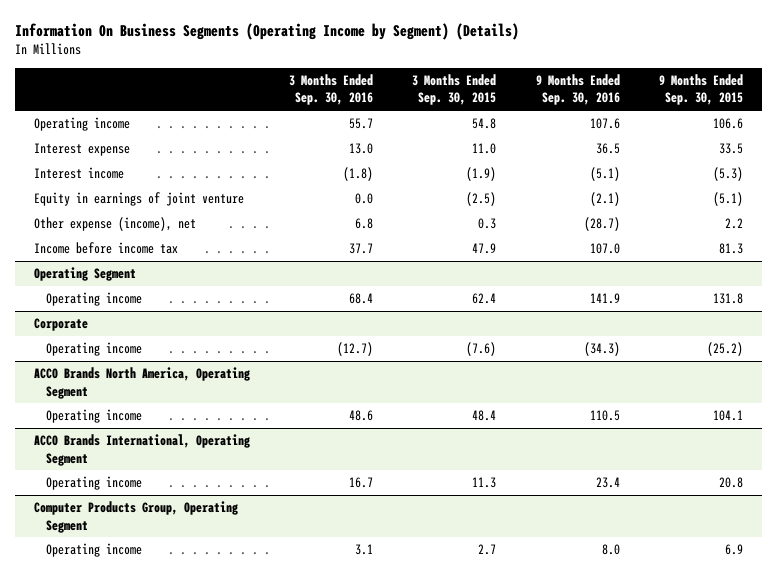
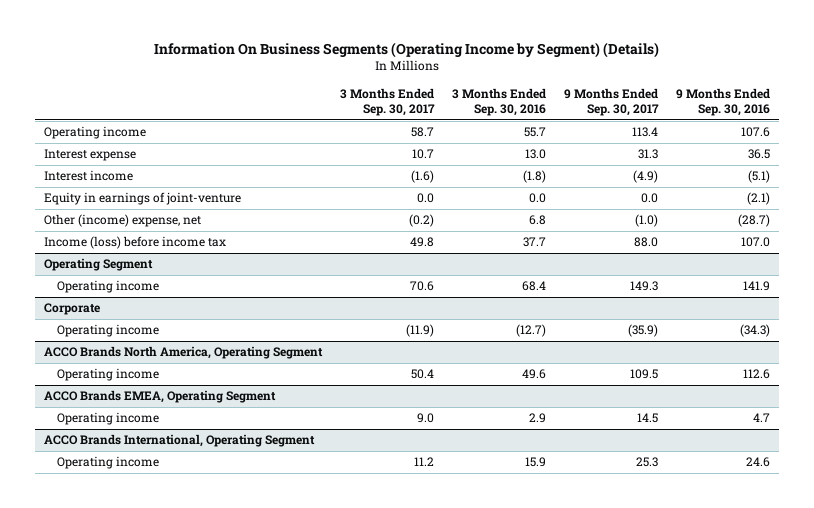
[412,74,497,106] 3 Months Ended Sep. 30, 2015 -> none
[658,74,743,106] 9 Months Ended Sep. 30, 2015 -> none
none -> [339,87,435,117] 3 Months Ended Sep. 30, 2017
none -> [563,87,659,117] 9 Months Ended Sep. 30, 2017
[34,192,245,207] Equity in earnings of joint venture -> [43,192,241,206] Equity in earnings of joint-venture
[34,217,197,232] Other expense (income), net -> [43,214,201,228] Other (income) expense, net
[34,242,179,255] Income before income tax -> [43,236,226,250] Income (loss) before income tax
[349,410,374,422] 48.6 -> [521,369,546,380] 49.6
[589,410,620,422] 110.5 -> [742,369,770,380] 112.6
none -> [43,390,276,404] ACCO Brands EMEA, Operating Segment
none -> [56,412,159,426] Operating income
[34,501,239,533] Computer Products Group, Operating Segment -> none
[45,543,142,558] Operating income -> none
[349,477,374,489] 16.7 -> [524,457,546,468] 15.9
[595,477,620,489] 23.4 -> [745,457,770,468] 24.6

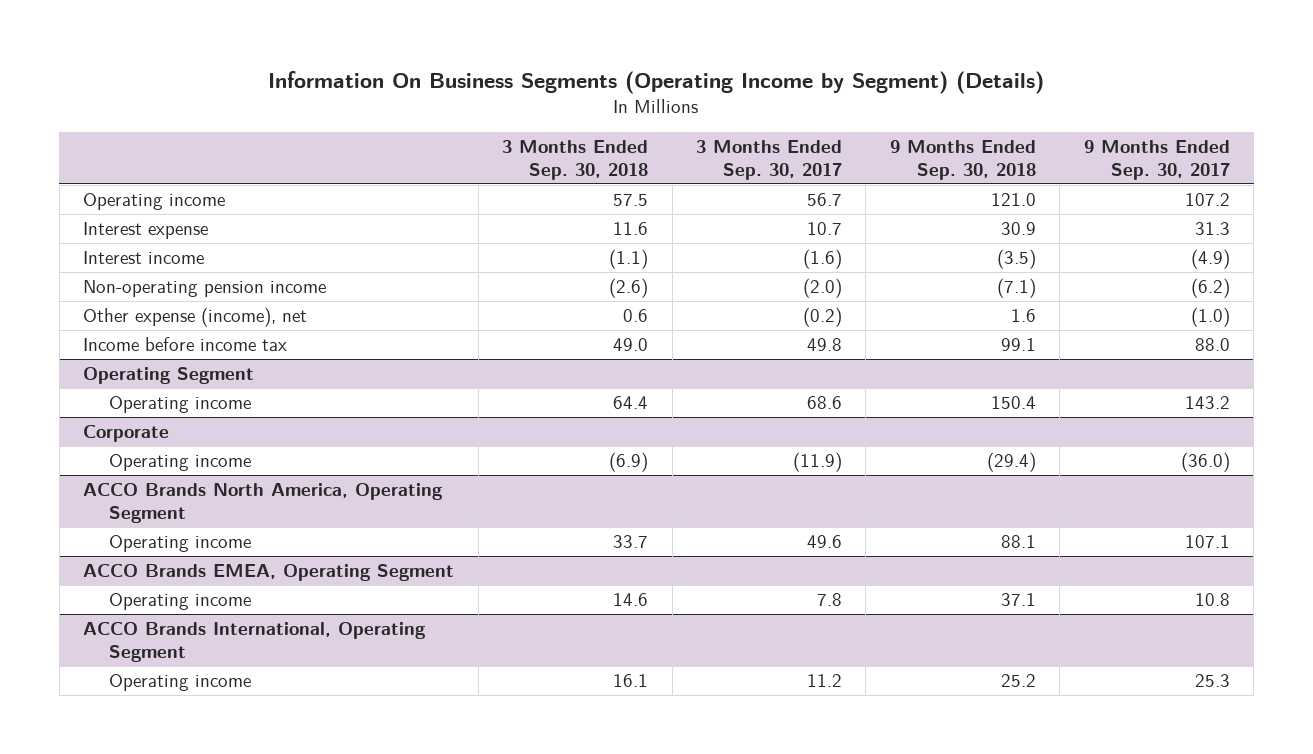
[451,87,546,117] 3 Months Ended Sep. 30, 2016 -> none
[675,87,770,117] 9 Months Ended Sep. 30, 2016 -> none
none -> [502,139,649,180] 3 Months Ended Sep. 30, 2018
none -> [889,139,1036,180] 9 Months Ended Sep. 30, 2018
[410,127,434,138] 58.7 -> [806,193,842,207] 56.7
[631,127,658,138] 113.4 -> [1184,193,1230,207] 107.2
[43,192,241,206] Equity in earnings of joint-venture -> none
none -> [83,280,327,298] Non-operating pension income
[43,214,201,228] Other (income) expense, net -> [83,307,308,328] Other expense (income), net
[43,236,226,250] Income (loss) before income tax -> [83,337,288,352] Income before income tax
[409,281,434,292] 70.6 -> [806,396,842,410] 68.6
[629,281,658,292] 149.3 -> [1184,396,1230,410] 143.2
[627,324,658,338] (35.9) -> [1180,452,1230,473] (36.0)
[410,369,434,380] 50.4 -> [806,535,842,549] 49.6
[629,369,658,380] 109.5 -> [1184,535,1230,549] 107.1
[416,413,434,424] 9.0 -> [816,593,842,607] 7.8
[636,413,658,424] 14.5 -> [1194,593,1230,607] 10.8

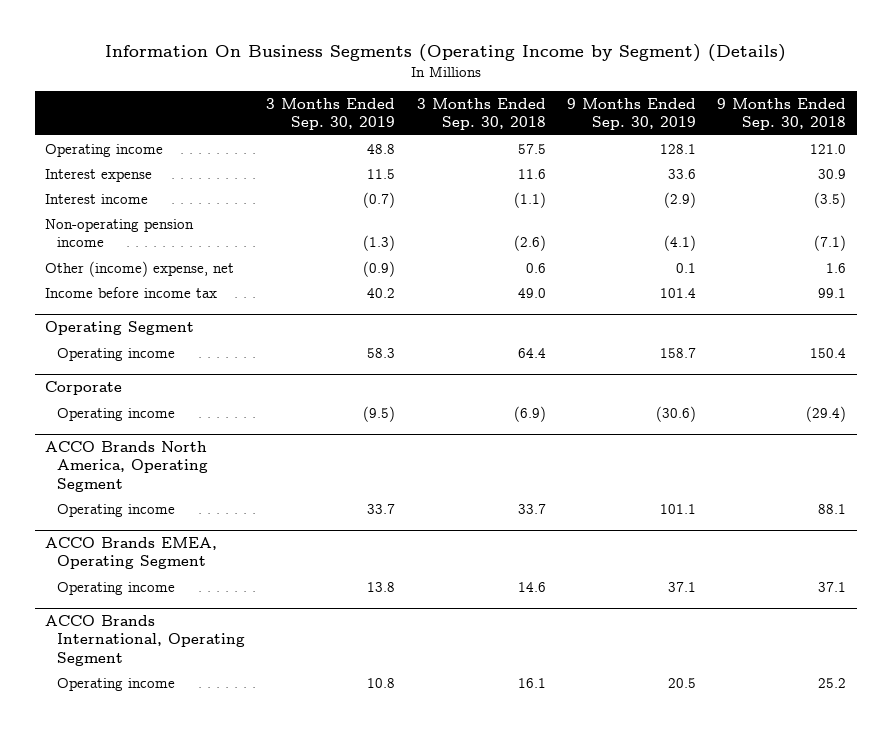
[695,139,842,180] 3 Months Ended Sep. 30, 2017 -> none
[1083,139,1230,180] 9 Months Ended Sep. 30, 2017 -> none
none -> [266,97,396,131] 3 Months Ended Sep. 30, 2019
none -> [566,97,696,131] 9 Months Ended Sep. 30, 2019
[83,307,308,328] Other expense (income), net -> [45,260,235,277] Other (income) expense, net

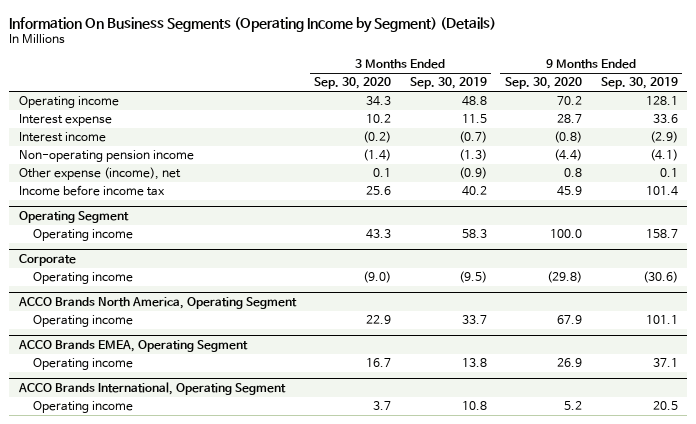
[416,97,546,131] 3 Months Ended Sep. 30, 2018 -> none
[717,97,847,131] 9 Months Ended Sep. 30, 2018 -> none
none -> [314,77,392,90] Sep. 30, 2020
none -> [505,77,583,90] Sep. 30, 2020
[45,260,235,277] Other (income) expense, net -> [18,167,181,181] Other expense (income), net

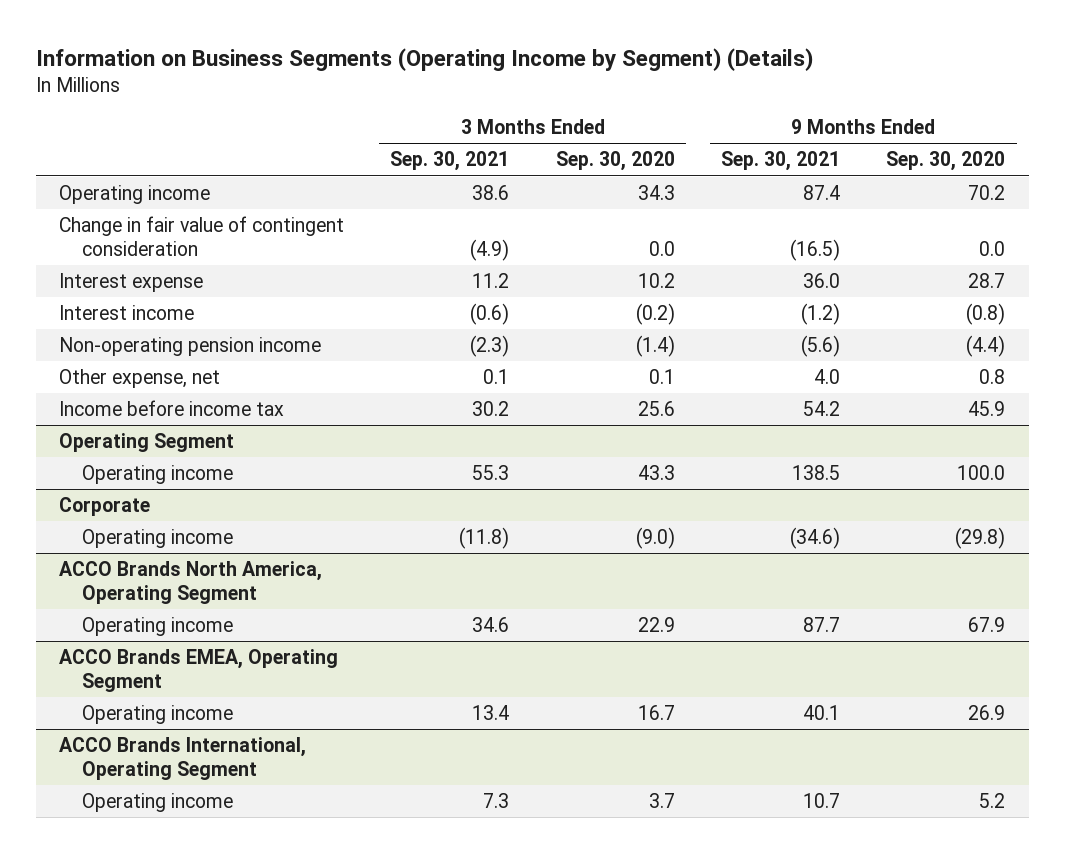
[9,16,497,33] Information On Business Segments (Operating Income by Segment) (Details) -> [35,48,813,72] Information on Business Segments (Operating Income by Segment) (Details)
[409,77,487,90] Sep. 30, 2019 -> none
[600,77,678,90] Sep. 30, 2019 -> none
none -> [390,151,510,172] Sep. 30, 2021
none -> [721,151,841,172] Sep. 30, 2021
none -> [59,215,345,257] Change in fair value of contingent consideration
[18,167,181,181] Other expense (income), net -> [59,368,221,388] Other expense, net

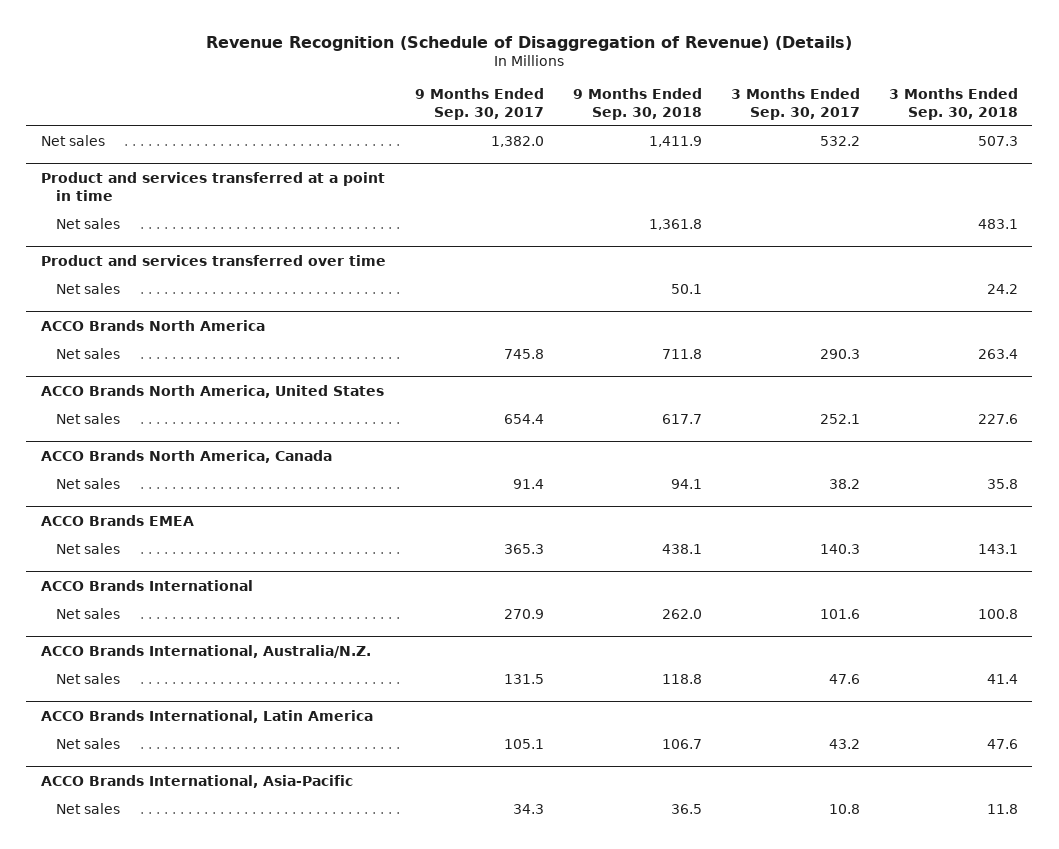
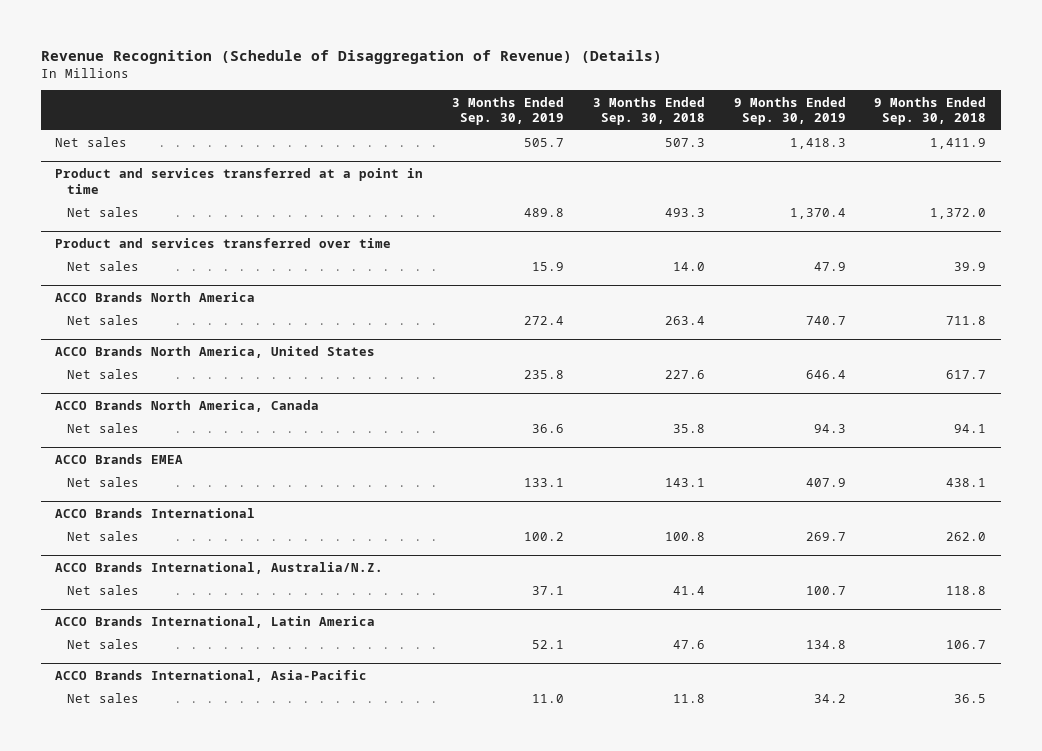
[414,88,544,120] 9 Months Ended Sep. 30, 2017 -> none
[730,88,860,120] 3 Months Ended Sep. 30, 2017 -> none
none -> [452,96,565,126] 3 Months Ended Sep. 30, 2019
none -> [733,96,846,126] 9 Months Ended Sep. 30, 2019
[648,219,702,231] 1,361.8 -> [930,208,987,220] 1,372.0
[977,219,1018,230] 483.1 -> [664,208,705,218] 493.3
[670,284,702,295] 50.1 -> [954,262,987,272] 39.9
[986,284,1018,295] 24.2 -> [672,262,705,272] 14.0

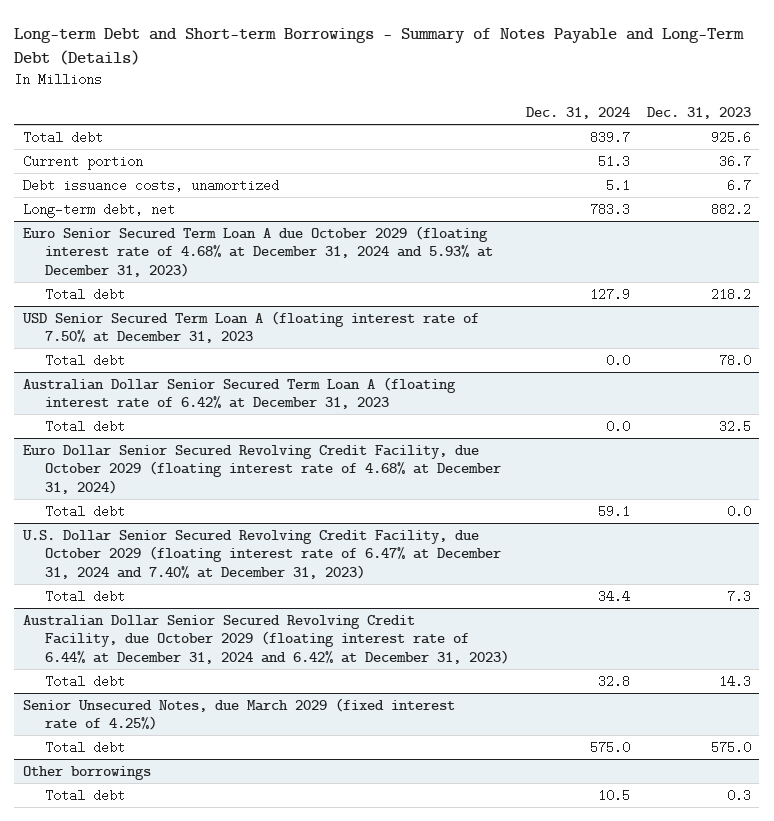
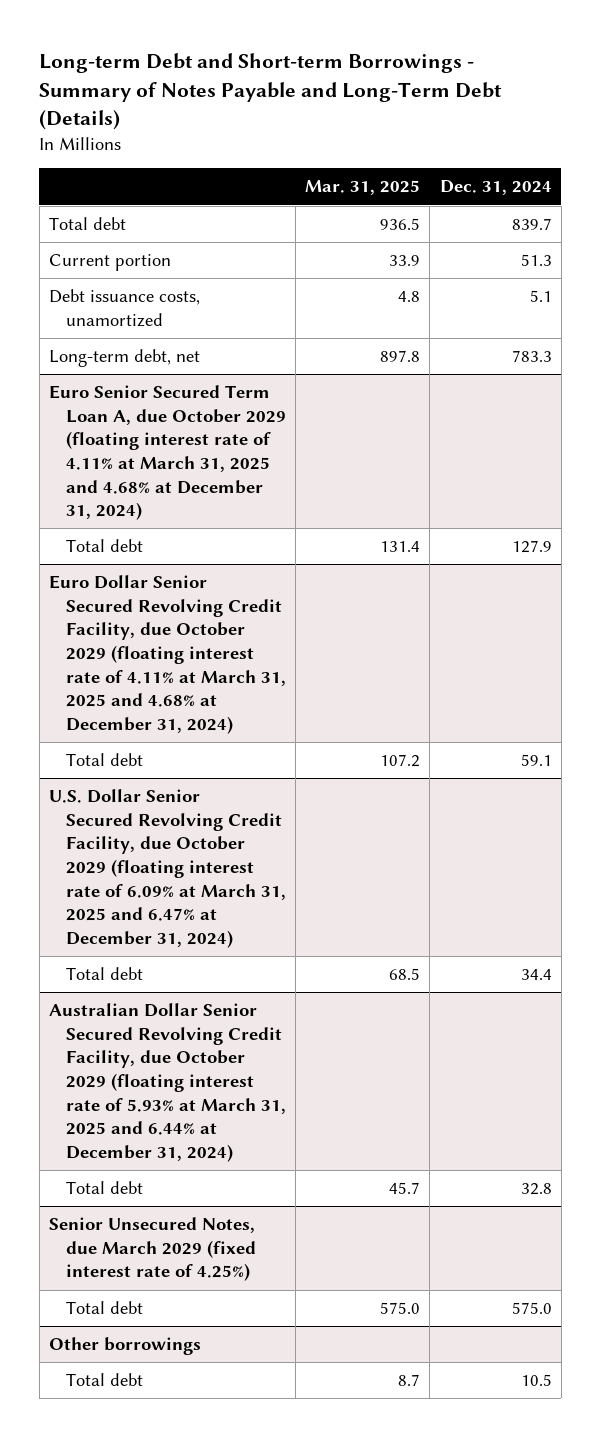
[646,106,751,119] Dec. 31, 2023 -> none
none -> [305,180,421,196] Mar. 31, 2025
[22,225,493,277] Euro Senior Secured Term Loan A due October 2029 (floating interest rate of 4.68% at December 31, 2024 and 5.93% at December 31, 2023) -> [49,385,286,521] Euro Senior Secured Term Loan A, due October 2029 (floating interest rate of 4.11% at March 31, 2025 and 4.68% at December 31, 2024)
[21,310,479,344] USD Senior Secured Term Loan A (floating interest rate of 7.50% at December 31, 2023 -> none
[44,353,125,367] Total debt -> none
[22,376,456,410] Australian Dollar Senior Secured Term Loan A (floating interest rate of 6.42% at December 31, 2023 -> none
[44,419,125,433] Total debt -> none
[22,444,501,494] Euro Dollar Senior Secured Revolving Credit Facility, due October 2029 (floating interest rate of 4.68% at December 31, 2024) -> [49,575,286,734] Euro Dollar Senior Secured Revolving Credit Facility, due October 2029 (floating interest rate of 4.11% at March 31, 2025 and 4.68% at December 31, 2024)
[21,529,501,579] U.S. Dollar Senior Secured Revolving Credit Facility, due October 2029 (floating interest rate of 6.47% at December 31, 2024 and 7.40% at December 31, 2023) -> [49,789,286,948] U.S. Dollar Senior Secured Revolving Credit Facility, due October 2029 (floating interest rate of 6.09% at March 31, 2025 and 6.47% at December 31, 2024)
[22,614,509,664] Australian Dollar Senior Secured Revolving Credit Facility, due October 2029 (floating interest rate of 6.44% at December 31, 2024 and 6.42% at December 31, 2023) -> [49,1003,286,1162] Australian Dollar Senior Secured Revolving Credit Facility, due October 2029 (floating interest rate of 5.93% at March 31, 2025 and 6.44% at December 31, 2024)

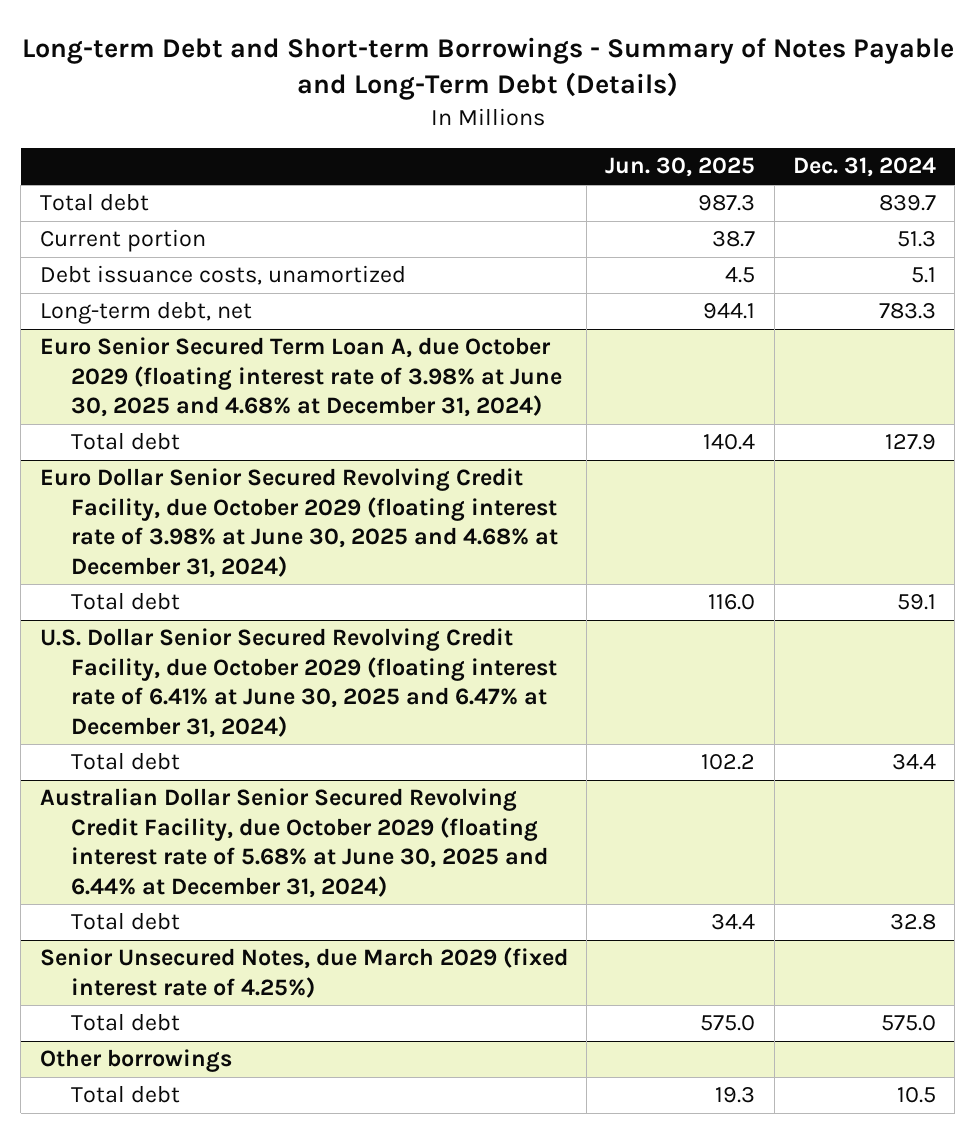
[305,180,421,196] Mar. 31, 2025 -> none
none -> [605,157,756,178] Jun. 30, 2025
[49,385,286,521] Euro Senior Secured Term Loan A, due October 2029 (floating interest rate of 4.11% at March 31, 2025 and 4.68% at December 31, 2024) -> [39,337,563,418] Euro Senior Secured Term Loan A, due October 2029 (floating interest rate of 3.98% at June 30, 2025 and 4.68% at December 31, 2024)
[49,575,286,734] Euro Dollar Senior Secured Revolving Credit Facility, due October 2029 (floating interest rate of 4.11% at March 31, 2025 and 4.68% at December 31, 2024) -> [39,468,559,578] Euro Dollar Senior Secured Revolving Credit Facility, due October 2029 (floating interest rate of 3.98% at June 30, 2025 and 4.68% at December 31, 2024)
[49,789,286,948] U.S. Dollar Senior Secured Revolving Credit Facility, due October 2029 (floating interest rate of 6.09% at March 31, 2025 and 6.47% at December 31, 2024) -> [39,628,558,738] U.S. Dollar Senior Secured Revolving Credit Facility, due October 2029 (floating interest rate of 6.41% at June 30, 2025 and 6.47% at December 31, 2024)
[49,1003,286,1162] Australian Dollar Senior Secured Revolving Credit Facility, due October 2029 (floating interest rate of 5.93% at March 31, 2025 and 6.44% at December 31, 2024) -> [39,788,549,898] Australian Dollar Senior Secured Revolving Credit Facility, due October 2029 (floating interest rate of 5.68% at June 30, 2025 and 6.44% at December 31, 2024)

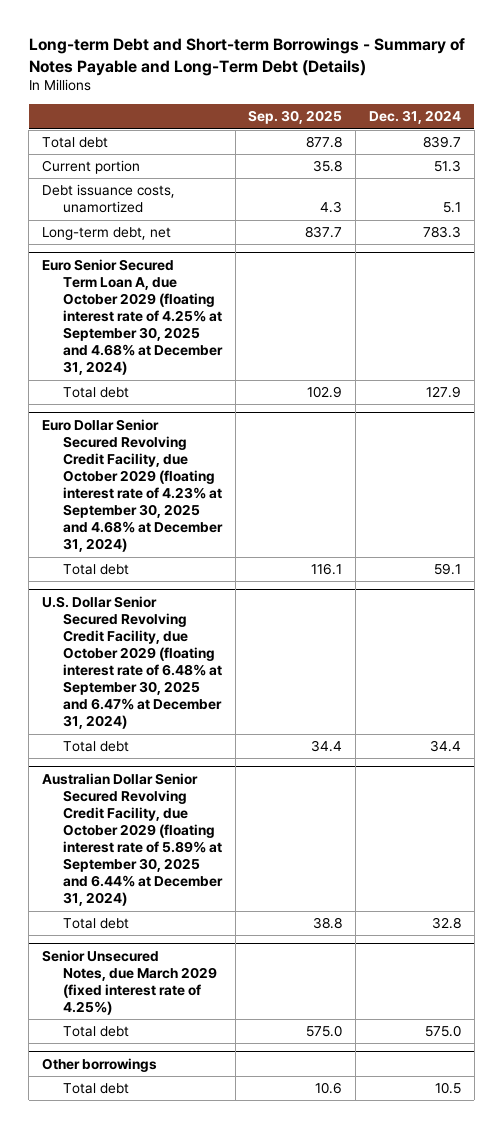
[605,157,756,178] Jun. 30, 2025 -> none
none -> [248,110,343,125] Sep. 30, 2025
[39,337,563,418] Euro Senior Secured Term Loan A, due October 2029 (floating interest rate of 3.98% at June 30, 2025 and 4.68% at December 31, 2024) -> [41,258,223,376] Euro Senior Secured Term Loan A, due October 2029 (floating interest rate of 4.25% at September 30, 2025 and 4.68% at December 31, 2024)
[39,468,559,578] Euro Dollar Senior Secured Revolving Credit Facility, due October 2029 (floating interest rate of 3.98% at June 30, 2025 and 4.68% at December 31, 2024) -> [41,418,223,553] Euro Dollar Senior Secured Revolving Credit Facility, due October 2029 (floating interest rate of 4.23% at September 30, 2025 and 4.68% at December 31, 2024)
[39,628,558,738] U.S. Dollar Senior Secured Revolving Credit Facility, due October 2029 (floating interest rate of 6.41% at June 30, 2025 and 6.47% at December 31, 2024) -> [41,595,222,730] U.S. Dollar Senior Secured Revolving Credit Facility, due October 2029 (floating interest rate of 6.48% at September 30, 2025 and 6.47% at December 31, 2024)
[39,788,549,898] Australian Dollar Senior Secured Revolving Credit Facility, due October 2029 (floating interest rate of 5.68% at June 30, 2025 and 6.44% at December 31, 2024) -> [41,772,223,907] Australian Dollar Senior Secured Revolving Credit Facility, due October 2029 (floating interest rate of 5.89% at September 30, 2025 and 6.44% at December 31, 2024)

